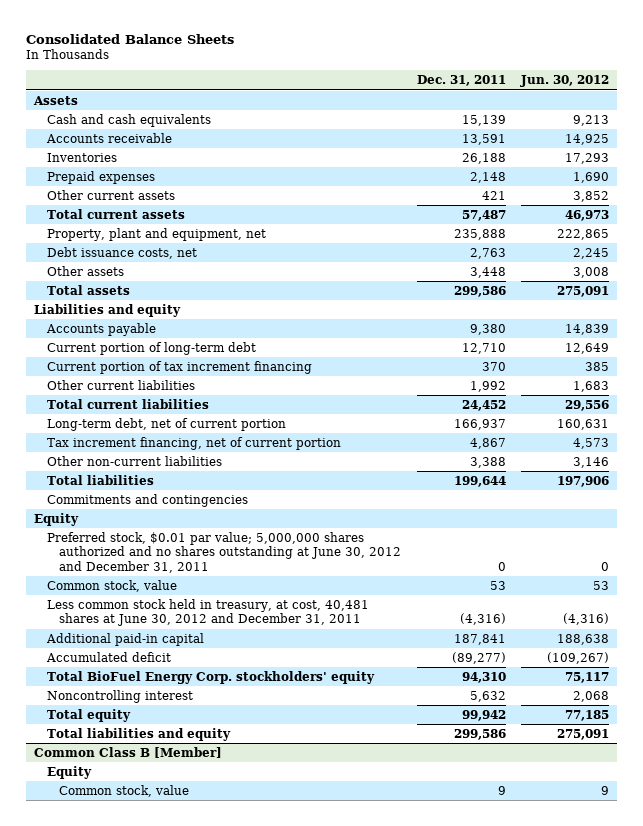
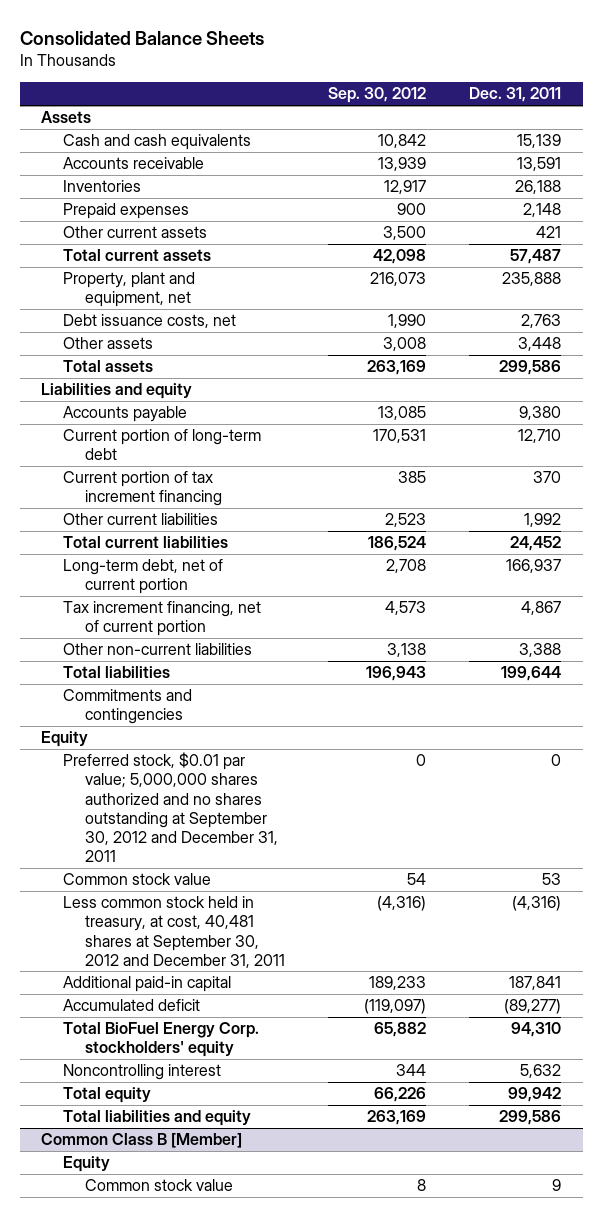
[520,75,610,88] Jun. 30, 2012 -> none
none -> [328,87,427,104] Sep. 30, 2012
[46,531,402,573] Preferred stock, $0.01 par value; 5,000,000 shares authorized and no shares outstanding at June 30, 2012 and December 31, 2011 -> [63,752,279,862] Preferred stock, $0.01 par value; 5,000,000 shares authorized and no shares outstanding at September 30, 2012 and December 31, 2011
[46,579,177,592] Common stock, value -> [63,873,212,886] Common stock value
[46,598,369,627] Less common stock held in treasury, at cost, 40,481 shares at June 30, 2012 and December 31, 2011 -> [63,896,286,968] Less common stock held in treasury, at cost, 40,481 shares at September 30, 2012 and December 31, 2011
[59,784,190,797] Common stock, value -> [85,1179,234,1192] Common stock value

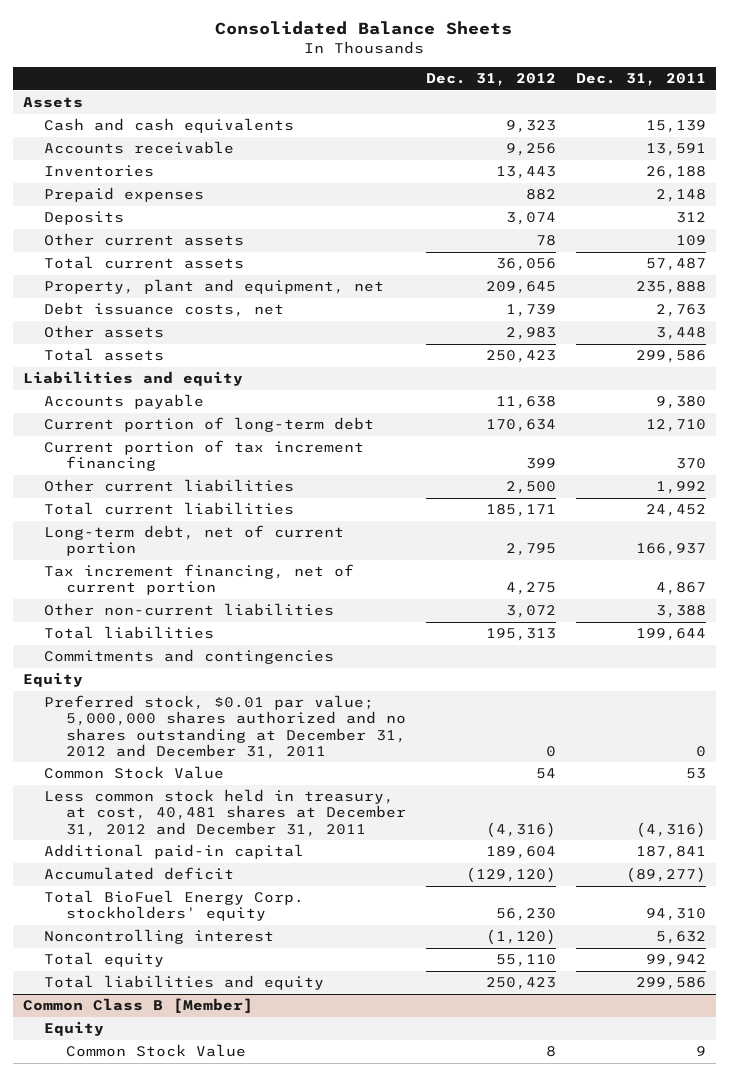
[328,87,427,104] Sep. 30, 2012 -> none
none -> [425,73,556,87] Dec. 31, 2012
none -> [44,211,125,226] Deposits
[536,226,562,239] 421 -> [675,235,706,247] 109
[63,752,279,862] Preferred stock, $0.01 par value; 5,000,000 shares authorized and no shares outstanding at September 30, 2012 and December 31, 2011 -> [44,695,406,759] Preferred stock, $0.01 par value; 5,000,000 shares authorized and no shares outstanding at December 31, 2012 and December 31, 2011
[63,873,212,886] Common stock value -> [44,766,225,780] Common Stock Value
[63,896,286,968] Less common stock held in treasury, at cost, 40,481 shares at September 30, 2012 and December 31, 2011 -> [44,789,406,837] Less common stock held in treasury, at cost, 40,481 shares at December 31, 2012 and December 31, 2011
[85,1179,234,1192] Common stock value -> [65,1044,246,1058] Common Stock Value

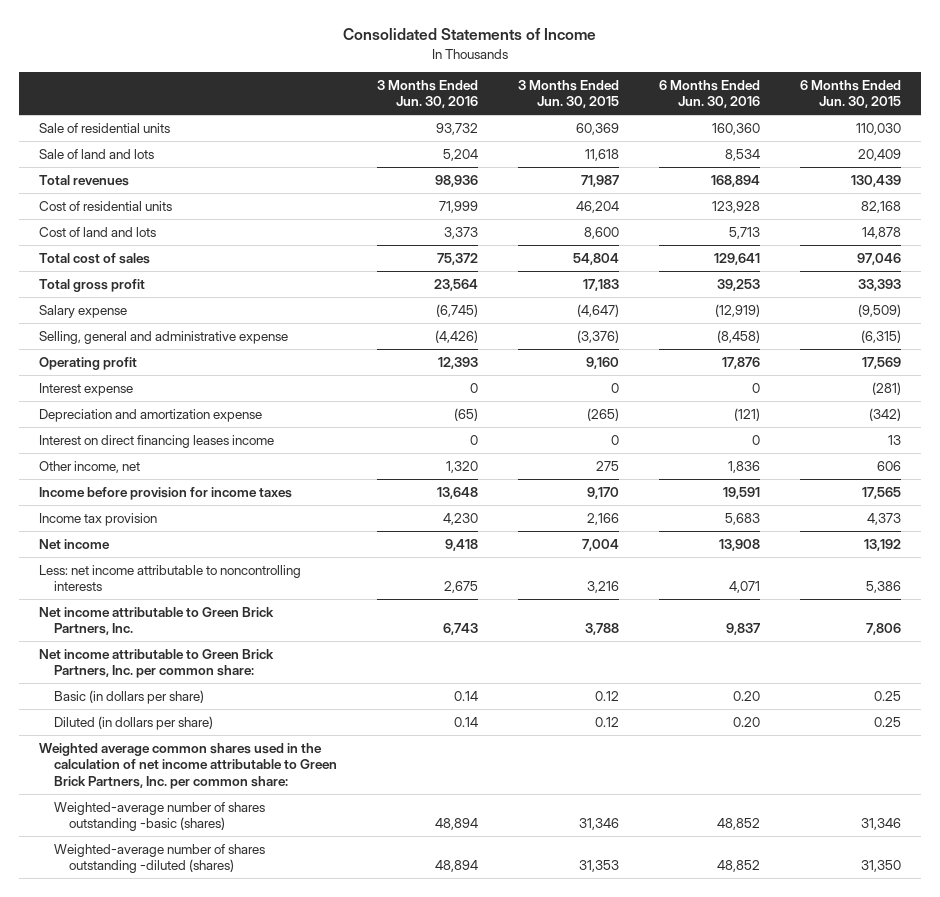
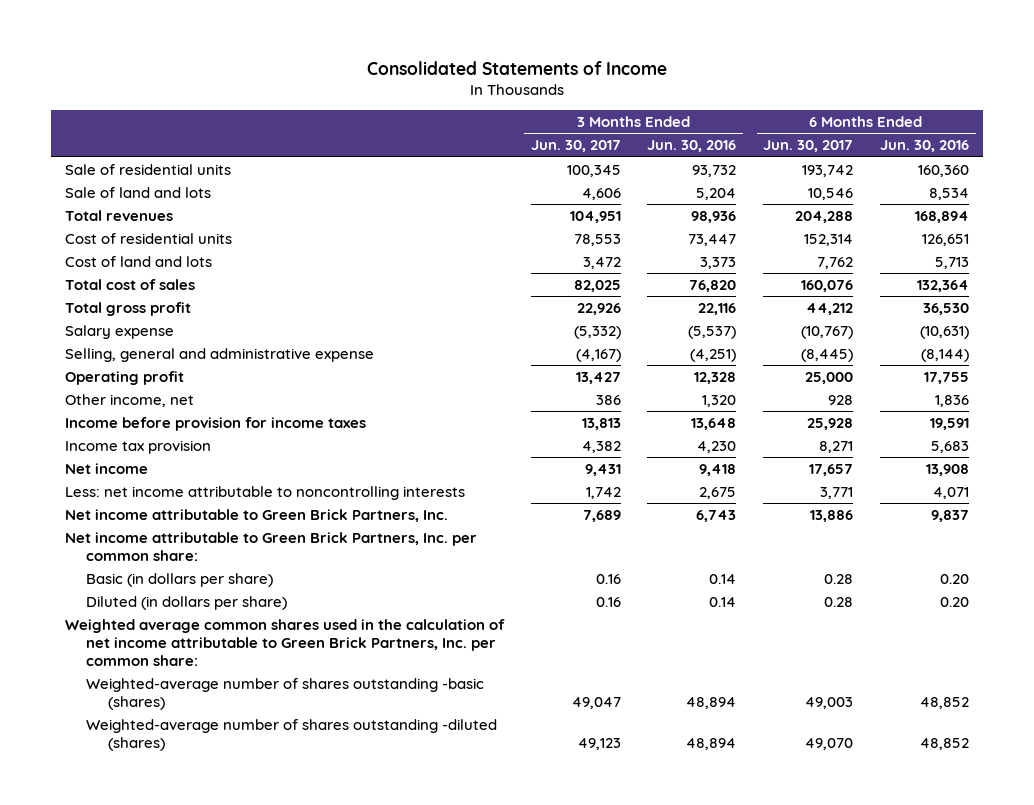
[517,79,619,109] 3 Months Ended Jun. 30, 2015 -> none
[799,79,901,109] 6 Months Ended Jun. 30, 2015 -> none
none -> [530,140,621,153] Jun. 30, 2017
none -> [763,140,854,153] Jun. 30, 2017
[439,200,479,213] 71,999 -> [688,233,737,246] 73,447
[711,200,760,213] 123,928 -> [922,233,970,246] 126,651
[39,382,134,396] Interest expense -> none
[39,408,263,422] Depreciation and amortization expense -> none
[39,434,275,448] Interest on direct financing leases income -> none
[437,252,479,265] 75,372 -> [689,279,737,292] 76,820
[713,252,760,265] 129,641 -> [917,279,970,292] 132,364
[434,278,479,291] 23,564 -> [698,302,737,315] 22,116
[716,278,760,291] 39,253 -> [923,302,970,315] 36,530
[436,303,479,317] (6,745) -> [688,325,737,339] (5,537)
[714,303,760,317] (12,919) -> [920,325,970,339] (10,631)
[435,329,479,343] (4,426) -> [690,348,737,362] (4,251)
[716,329,760,343] (8,458) -> [921,348,970,362] (8,144)
[438,356,479,369] 12,393 -> [694,371,737,384] 12,328
[721,356,760,369] 17,876 -> [924,371,970,384] 17,755

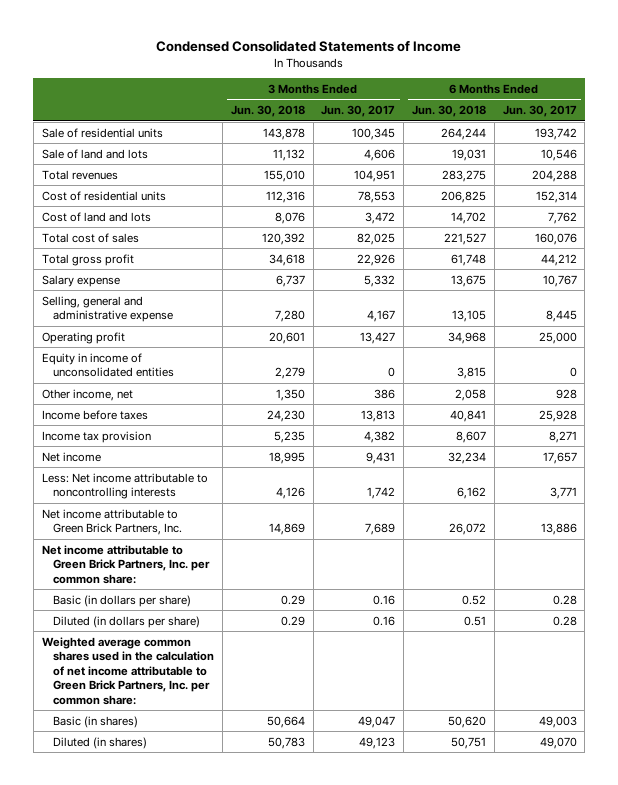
[366,60,667,75] Consolidated Statements of Income -> [156,40,462,53] Condensed Consolidated Statements of Income
[647,140,737,153] Jun. 30, 2016 -> none
[880,140,970,153] Jun. 30, 2016 -> none
none -> [230,105,305,118] Jun. 30, 2018
none -> [412,105,487,118] Jun. 30, 2018
[573,325,621,339] (5,332) -> [364,274,396,287] 5,332
[801,325,854,339] (10,767) -> [542,274,577,287] 10,767
[575,348,621,362] (4,167) -> [367,310,396,323] 4,167
[801,348,854,362] (8,445) -> [545,310,577,323] 8,445
none -> [41,352,175,378] Equity in income of unconsolidated entities
[64,416,366,431] Income before provision for income taxes -> [41,409,148,420] Income before taxes
[64,485,465,500] Less: net income attributable to noncontrolling interests -> [41,472,208,500] Less: Net income attributable to noncontrolling interests
[86,677,485,711] Weighted-average number of shares outstanding -basic (shares) -> [53,715,139,728] Basic (in shares)
[86,718,498,752] Weighted-average number of shares outstanding -diluted (shares) -> [53,736,148,749] Diluted (in shares)

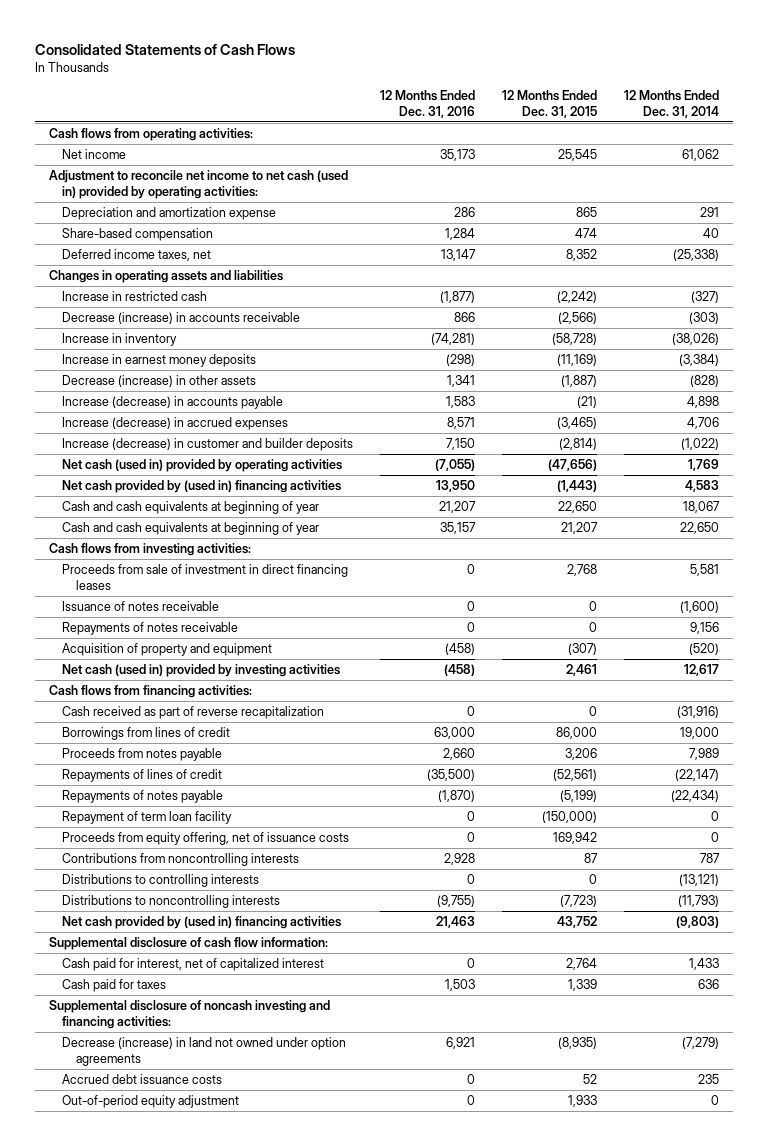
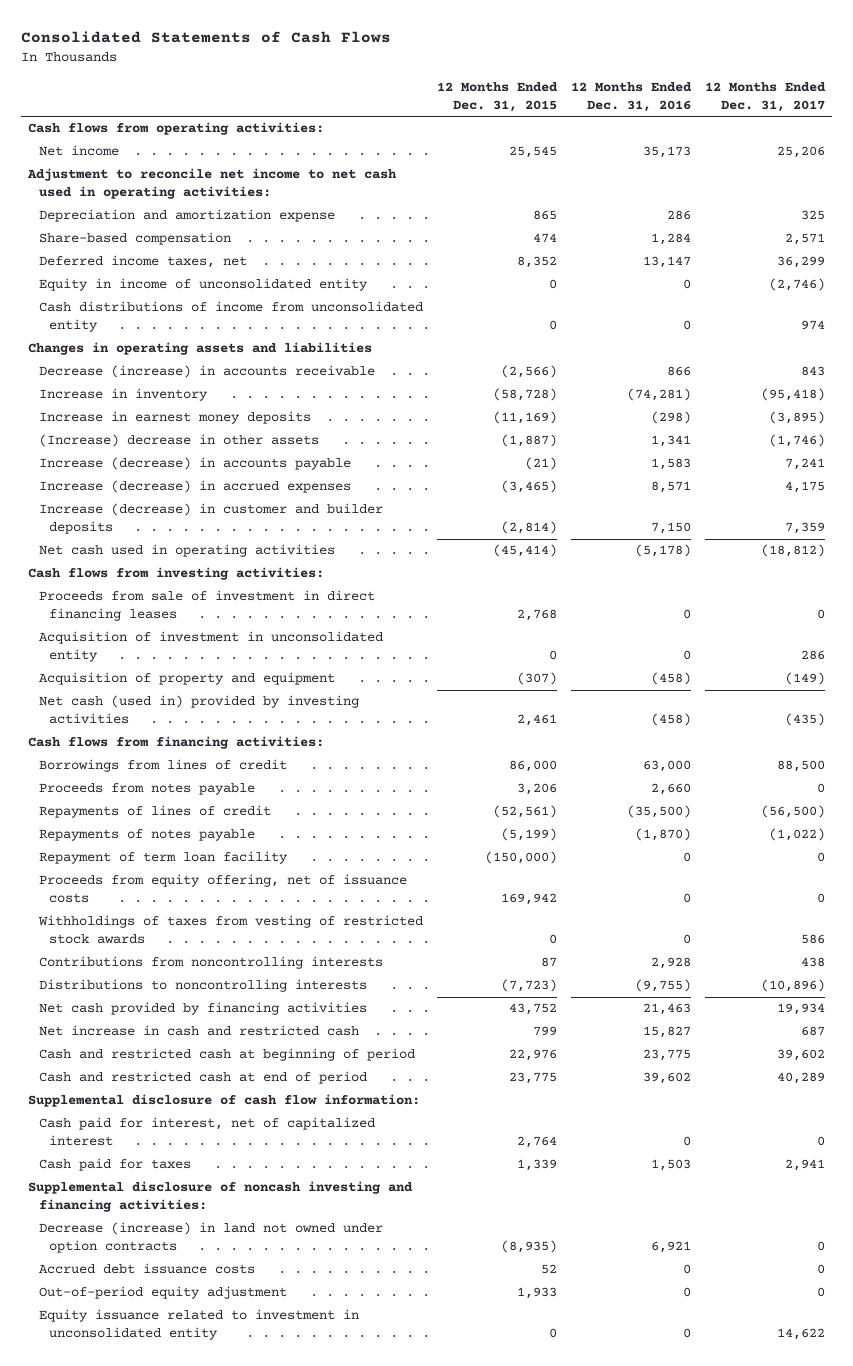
[624,89,720,118] 12 Months Ended Dec. 31, 2014 -> none
none -> [705,81,827,112] 12 Months Ended Dec. 31, 2017
[48,170,348,199] Adjustment to reconcile net income to net cash (used in) provided by operating activities: -> [26,168,397,200] Adjustment to reconcile net income to net cash used in operating activities:
none -> [38,278,368,292] Equity in income of unconsolidated entity
none -> [38,301,423,333] Cash distributions of income from unconsolidated entity
[62,291,208,302] Increase in restricted cash -> none
[62,375,257,388] Decrease (increase) in other assets -> [38,434,319,448] (Increase) decrease in other assets
[62,480,342,494] Net cash provided by (used in) financing activities -> none
[62,501,320,515] Cash and cash equivalents at beginning of year -> none
[62,522,320,536] Cash and cash equivalents at beginning of year -> none
[62,459,343,473] Net cash (used in) provided by operating activities -> [38,544,335,558] Net cash used in operating activities
[435,459,476,472] (7,055) -> [634,544,691,558] (5,178)
[548,459,598,472] (47,656) -> [492,544,557,558] (45,414)
[62,601,220,612] Issuance of notes receivable -> none
[62,622,239,636] Repayments of notes receivable -> none
none -> [38,631,383,663] Acquisition of investment in unconsolidated entity
[62,706,325,720] Cash received as part of reverse recapitalization -> none
none -> [37,915,423,945] Withholdings of taxes from vesting of restricted stock awards
[62,874,260,888] Distributions to controlling interests -> none
[62,916,342,930] Net cash provided by (used in) financing activities -> [38,1002,367,1016] Net cash provided by financing activities
none -> [38,1025,359,1037] Net increase in cash and restricted cash
none -> [38,1048,415,1062] Cash and restricted cash at beginning of period
none -> [38,1071,367,1085] Cash and restricted cash at end of period
[62,1037,347,1066] Decrease (increase) in land not owned under option agreements -> [38,1222,383,1254] Decrease (increase) in land not owned under option contracts
none -> [38,1309,359,1341] Equity issuance related to investment in unconsolidated entity

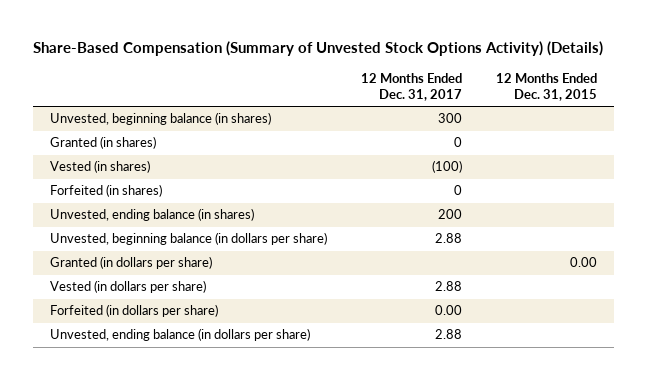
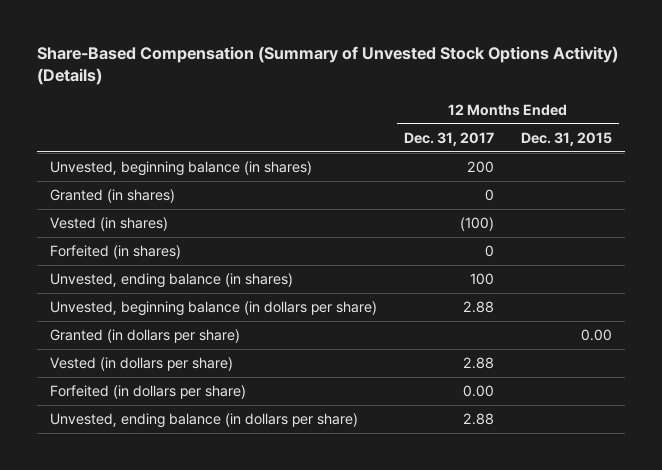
[438,113,463,124] 300 -> [467,161,495,174] 200
[438,209,463,220] 200 -> [470,273,495,286] 100

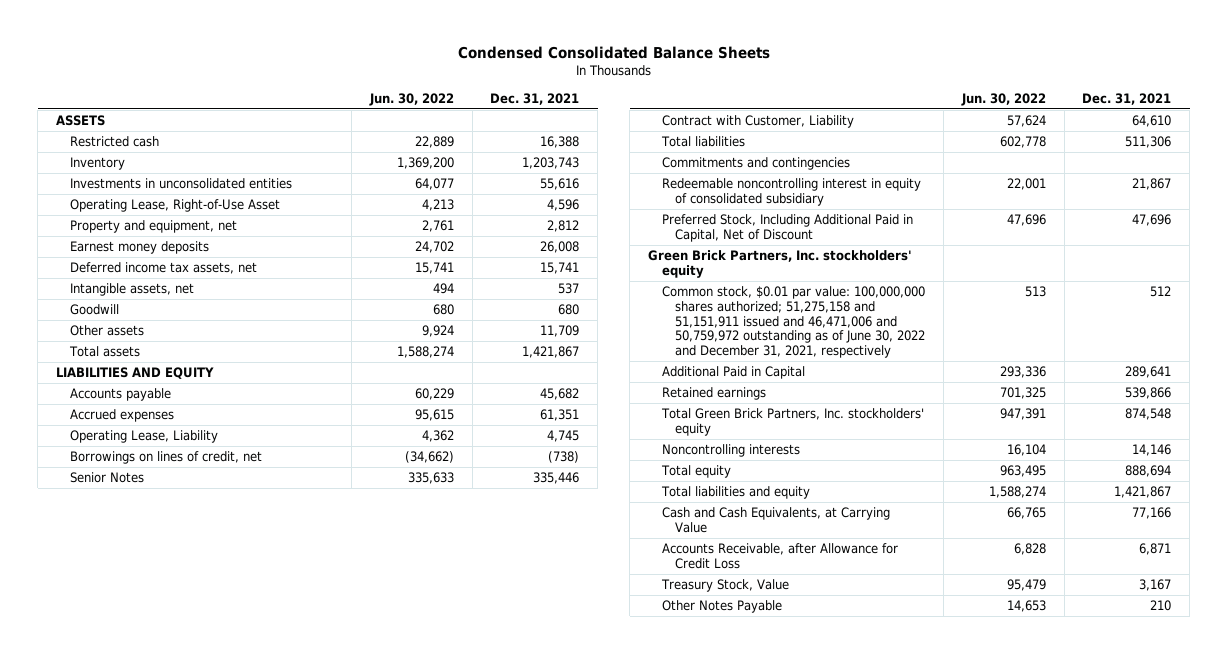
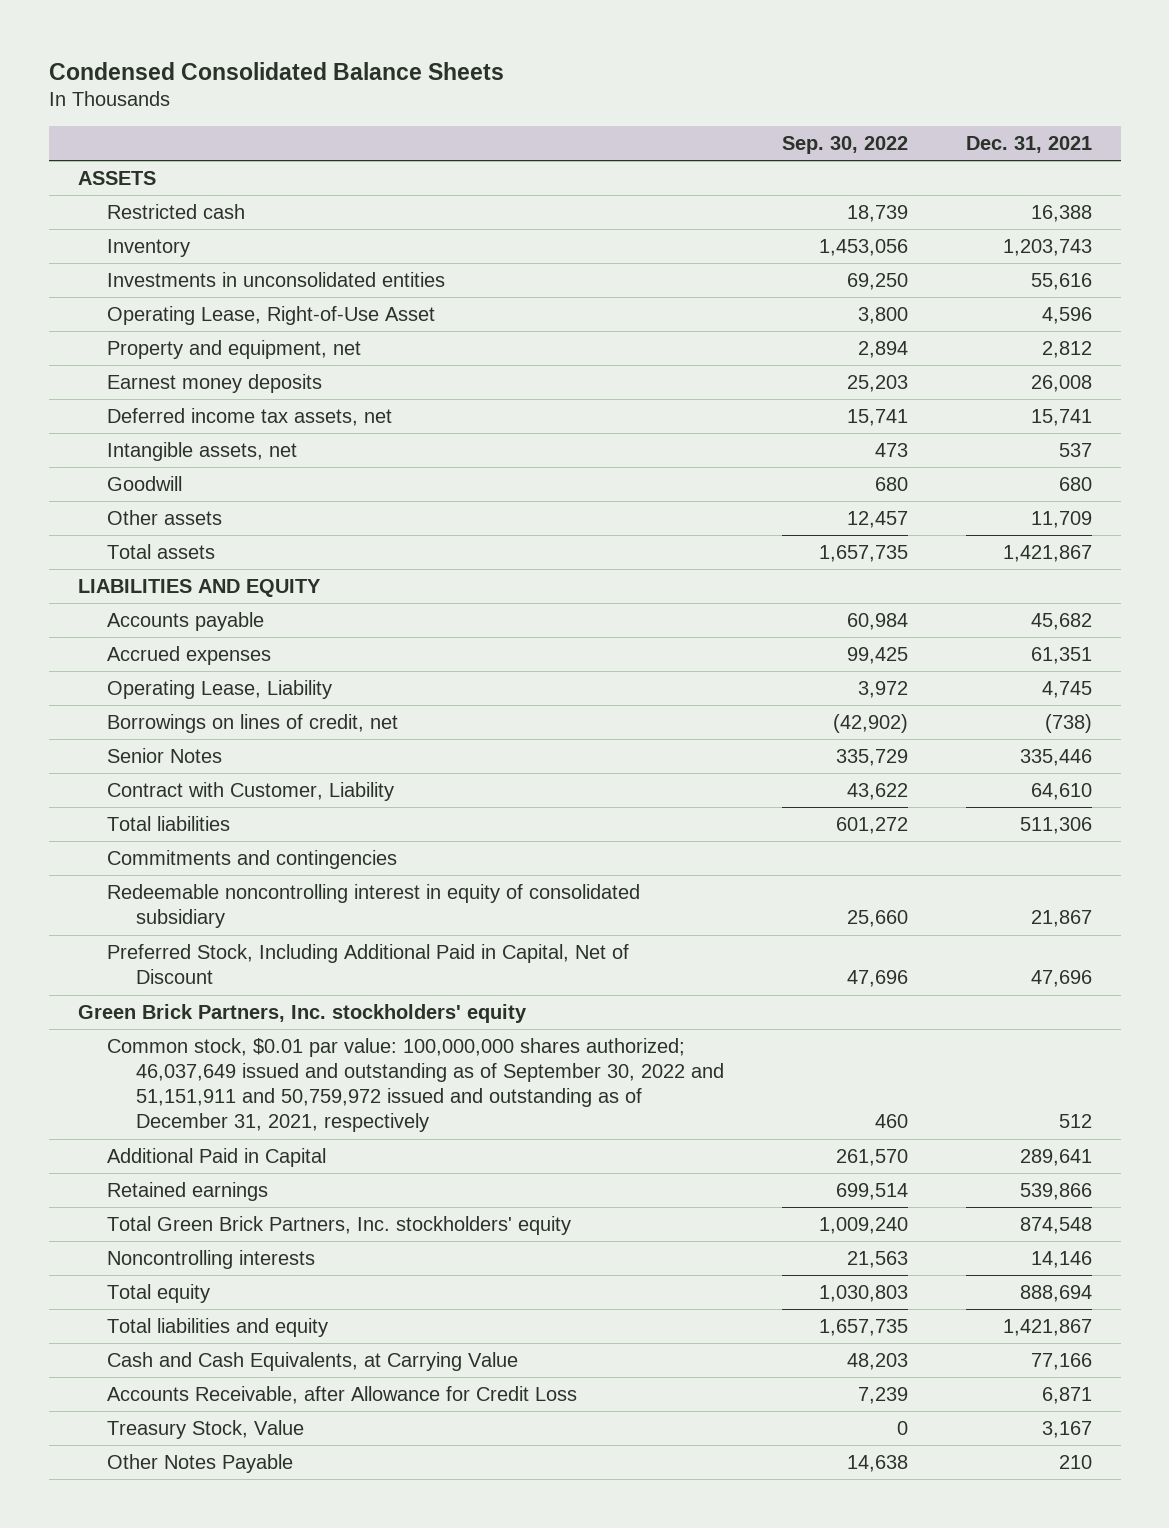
[368,92,454,106] Jun. 30, 2022 -> none
none -> [781,136,908,155] Sep. 30, 2022
[661,286,926,359] Common stock, $0.01 par value: 100,000,000 shares authorized; 51,275,158 and 51,151,911 issued and 46,471,006 and 50,759,972 outstanding as of June 30, 2022 and December 31, 2021, respectively -> [106,1038,725,1133] Common stock, $0.01 par value: 100,000,000 shares authorized; 46,037,649 issued and outstanding as of September 30, 2022 and 51,151,911 and 50,759,972 issued and outstanding as of December 31, 2021, respectively

